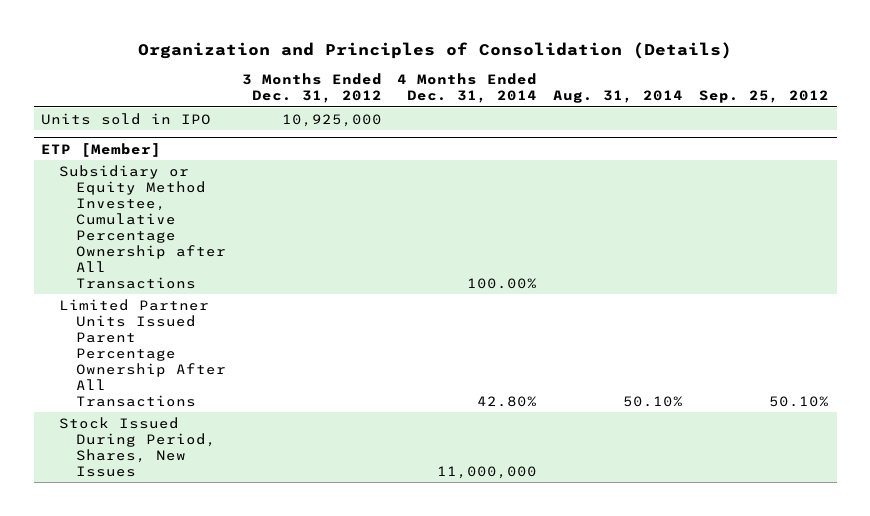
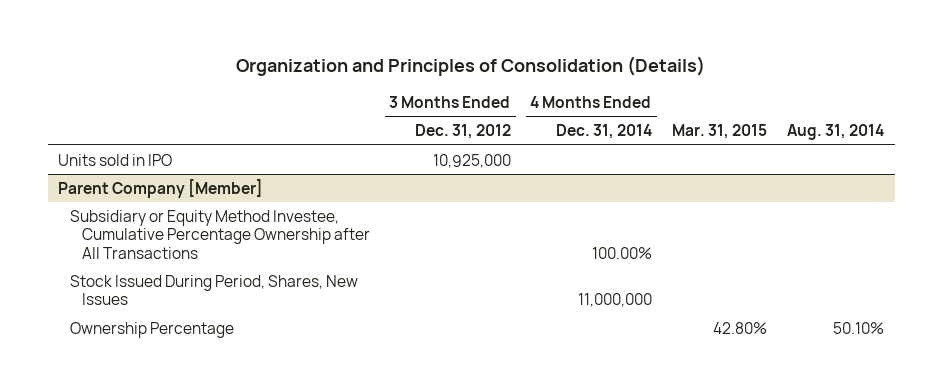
[699,90,830,104] Sep. 25, 2012 -> none
none -> [672,124,768,140] Mar. 31, 2015
[41,142,162,157] ETP [Member] -> [58,178,264,198] Parent Company [Member]
[58,298,226,407] Limited Partner Units Issued Parent Percentage Ownership After All Transactions -> none
none -> [69,321,234,338] Ownership Percentage

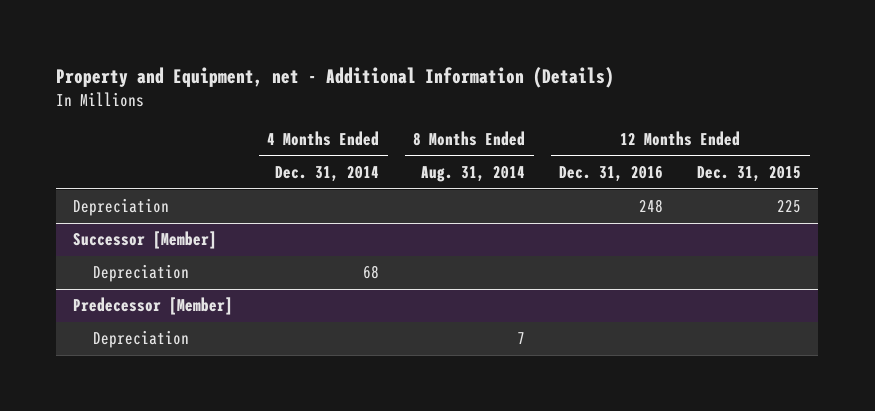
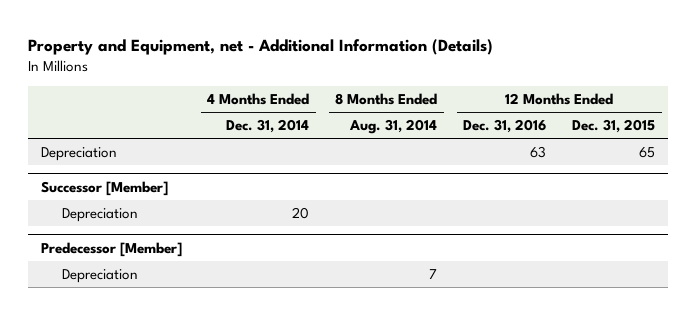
[639,199,664,214] 248 -> [530,146,547,159] 63
[777,200,802,214] 225 -> [639,147,656,159] 65
[363,265,380,280] 68 -> [292,207,310,220] 20

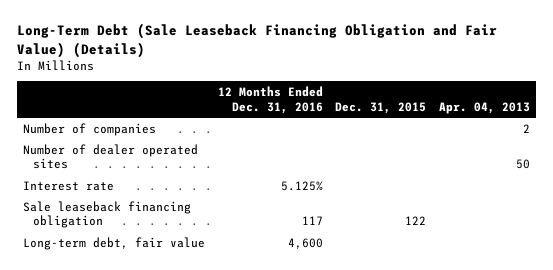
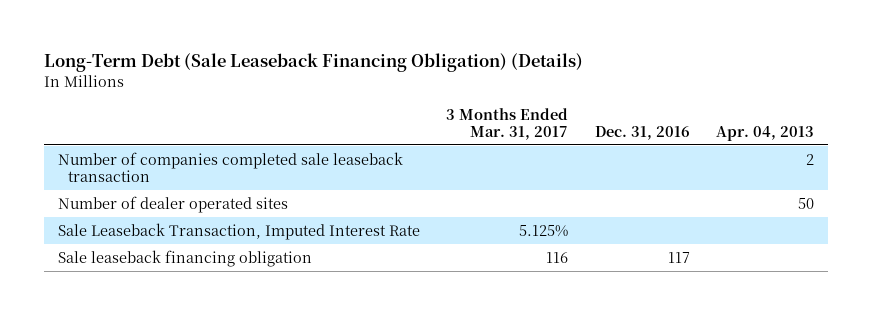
[17,23,498,58] Long-Term Debt (Sale Leaseback Financing Obligation and Fair Value) (Details) -> [44,52,584,72] Long-Term Debt (Sale Leaseback Financing Obligation) (Details)
[217,85,323,114] 12 Months Ended Dec. 31, 2016 -> none
[335,101,427,114] Dec. 31, 2015 -> none
none -> [446,107,569,140] 3 Months Ended Mar. 31, 2017
none -> [594,125,690,140] Dec. 31, 2016
[23,122,157,136] Number of companies -> [57,151,403,182] Number of companies completed sale leaseback transaction
[23,180,115,191] Interest rate -> [57,222,420,240] Sale Leaseback Transaction, Imputed Interest Rate
[23,236,206,250] Long-term debt, fair value -> none

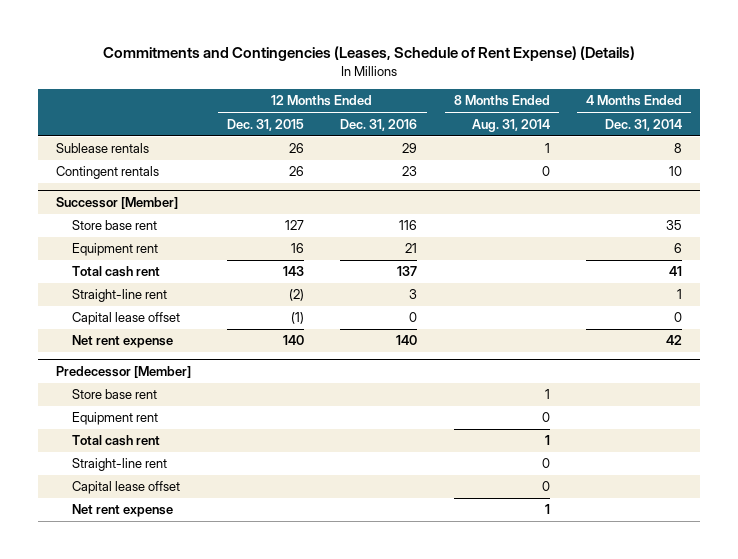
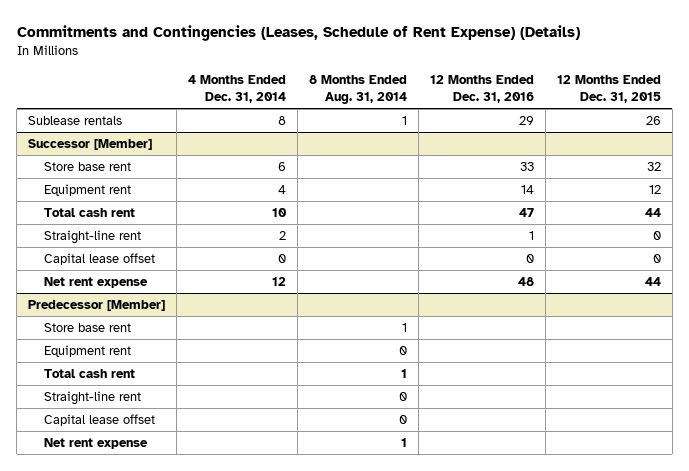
[56,166,160,180] Contingent rentals -> none
[285,220,305,231] 127 -> [646,162,661,172] 32
[399,220,418,231] 116 -> [519,162,534,172] 33
[665,220,682,231] 35 -> [277,162,286,172] 6
[291,243,305,254] 16 -> [648,185,661,195] 12
[405,243,418,254] 21 -> [520,185,534,195] 14
[673,243,682,254] 6 -> [277,185,286,195] 4
[283,266,305,277] 143 -> [644,208,661,218] 44
[397,266,418,277] 137 -> [518,208,534,218] 47
[668,266,682,277] 41 -> [271,208,287,218] 10
[289,289,305,302] (2) -> [652,231,661,241] 0
[409,289,418,300] 3 -> [528,231,534,241] 1
[676,289,682,300] 1 -> [278,231,286,241] 2
[291,312,305,325] (1) -> [652,254,661,264] 0
[283,335,305,346] 140 -> [644,277,661,287] 44
[396,335,418,346] 140 -> [517,277,534,287] 48
[665,335,682,346] 42 -> [271,277,286,287] 12

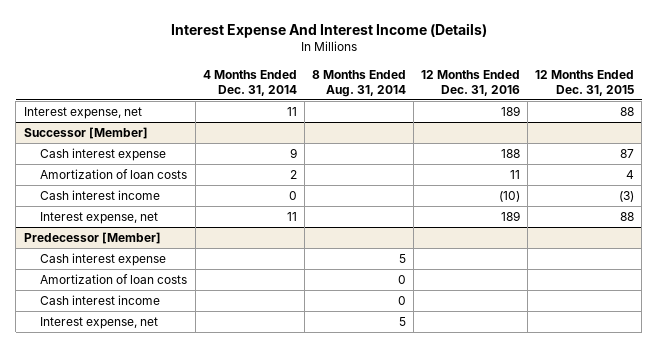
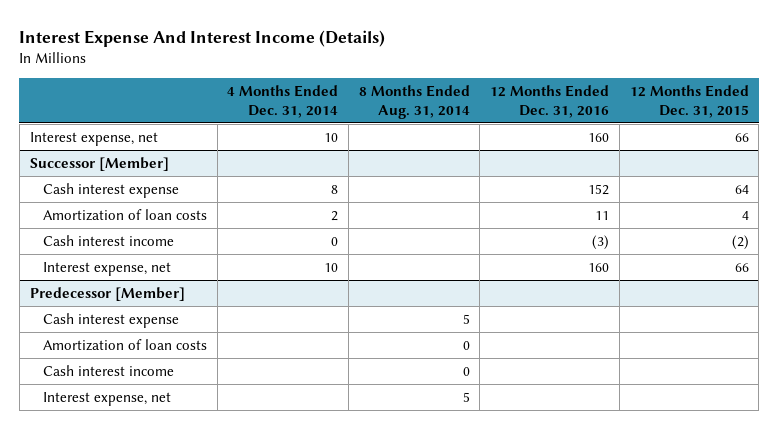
[286,106,297,116] 11 -> [324,132,339,142] 10
[501,105,521,116] 189 -> [588,132,610,142] 160
[620,106,635,116] 88 -> [734,132,749,142] 66
[289,147,297,158] 9 -> [331,184,339,194] 8
[501,148,521,158] 188 -> [588,183,610,195] 152
[620,148,635,158] 87 -> [734,184,749,194] 64
[499,190,521,202] (10) -> [592,234,610,250] (3)
[619,190,635,202] (3) -> [731,234,749,250] (2)
[286,211,297,221] 11 -> [324,262,339,272] 10
[501,210,521,221] 189 -> [588,262,610,272] 160
[620,211,635,221] 88 -> [734,262,749,272] 66

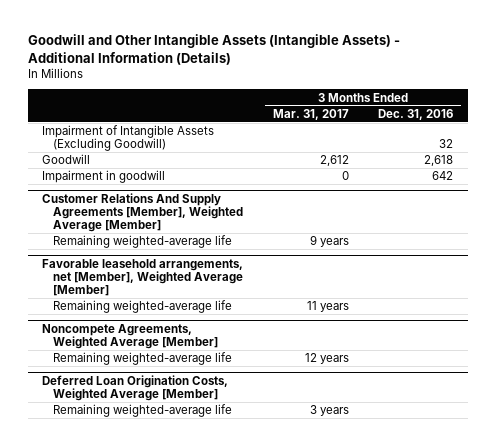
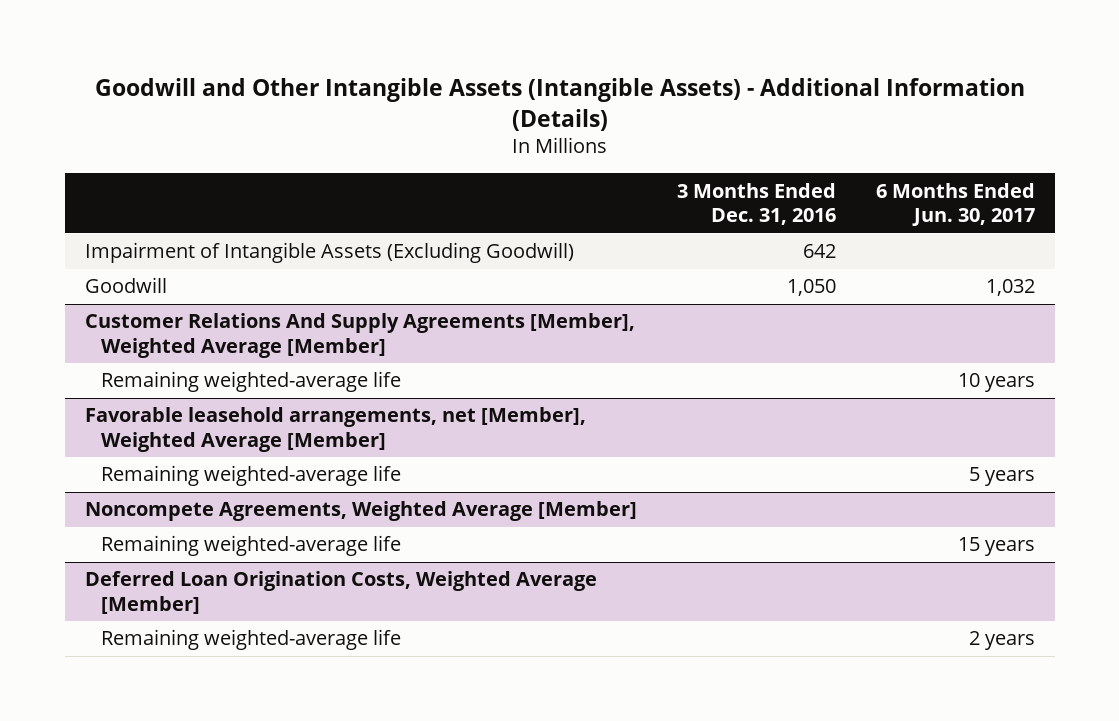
[272,108,349,120] Mar. 31, 2017 -> none
none -> [875,182,1035,227] 6 Months Ended Jun. 30, 2017
[42,170,166,184] Impairment in goodwill -> none
[439,139,454,149] 32 -> [802,244,836,259] 642
[424,155,454,167] 2,618 -> [786,279,836,297] 1,050

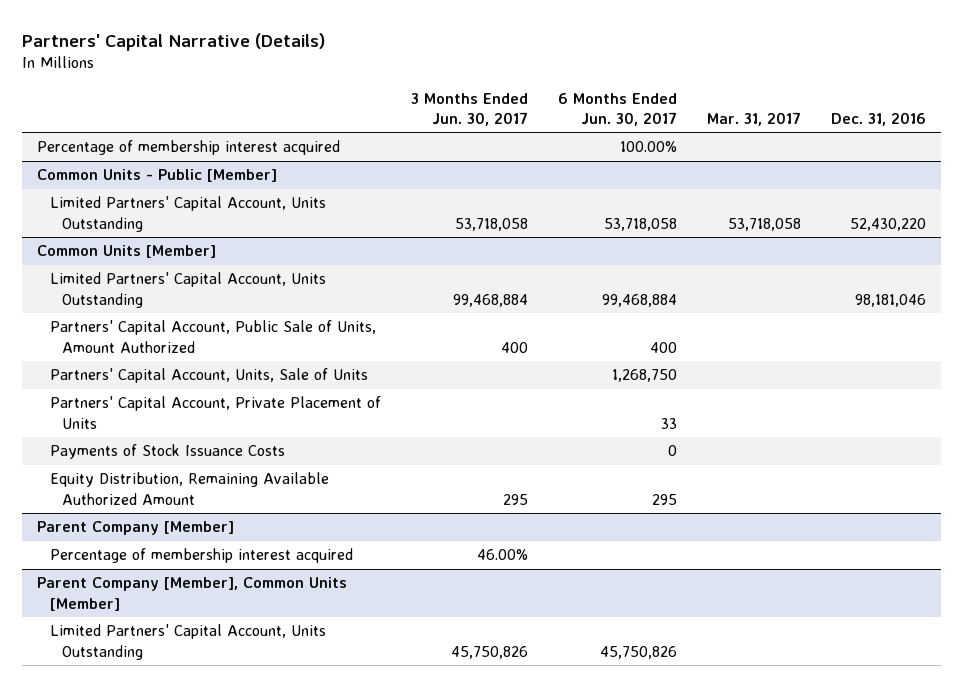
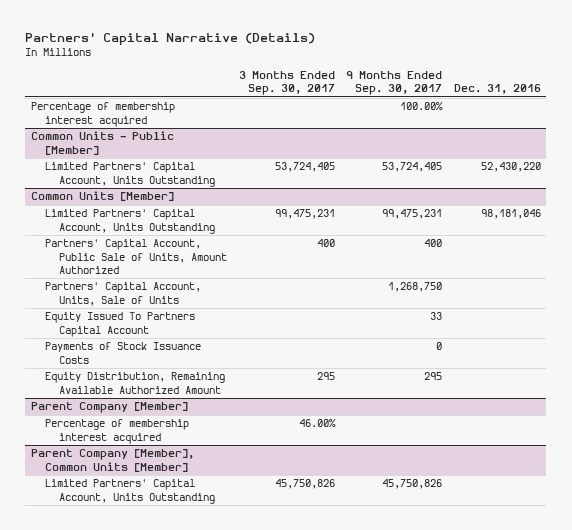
[410,92,528,126] 3 Months Ended Jun. 30, 2017 -> none
[558,92,678,126] 6 Months Ended Jun. 30, 2017 -> none
[707,111,802,126] Mar. 31, 2017 -> none
none -> [238,71,335,96] 3 Months Ended Sep. 30, 2017
none -> [346,71,443,96] 9 Months Ended Sep. 30, 2017
[49,396,381,429] Partners' Capital Account, Private Placement of Units -> [45,312,196,337] Equity Issued To Partners Capital Account

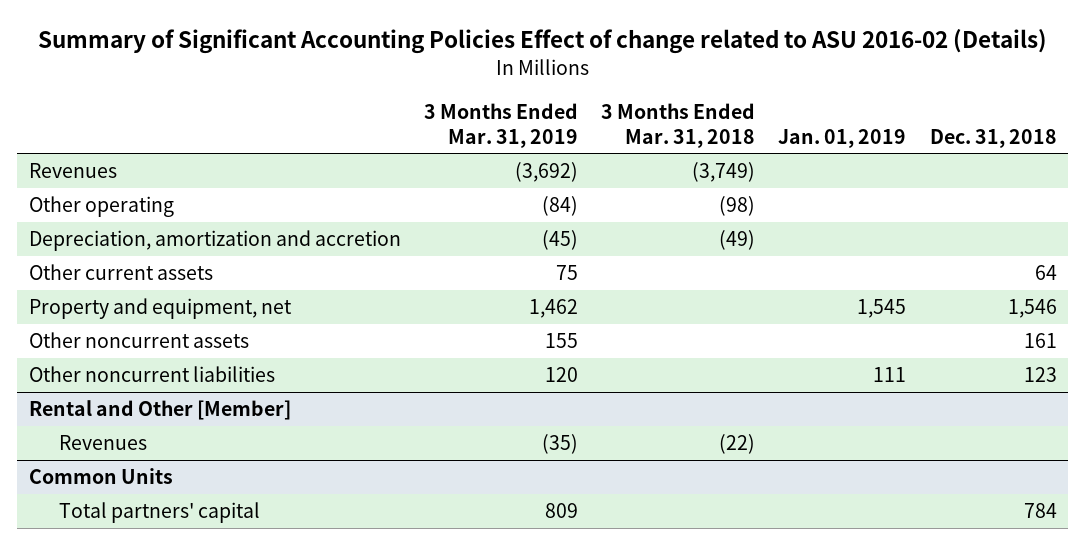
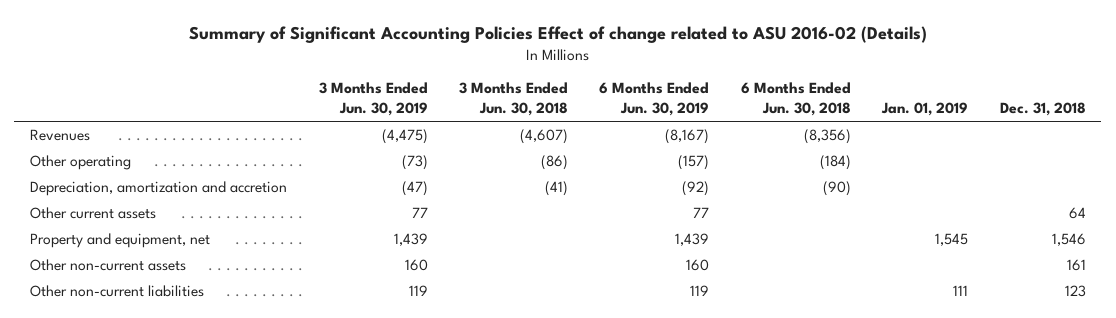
[424,102,579,148] 3 Months Ended Mar. 31, 2019 -> none
[601,102,756,148] 3 Months Ended Mar. 31, 2018 -> none
none -> [318,82,428,117] 3 Months Ended Jun. 30, 2019
none -> [458,82,568,117] 3 Months Ended Jun. 30, 2018
none -> [599,82,710,117] 6 Months Ended Jun. 30, 2019
none -> [740,82,851,117] 6 Months Ended Jun. 30, 2018
[28,400,291,421] Rental and Other [Member] -> none
[59,435,148,451] Revenues -> none
[28,468,173,485] Common Units -> none
[59,502,261,524] Total partners' capital -> none
[28,332,249,349] Other noncurrent assets -> [30,259,187,272] Other non-current assets
[28,366,275,383] Other noncurrent liabilities -> [30,285,205,298] Other non-current liabilities

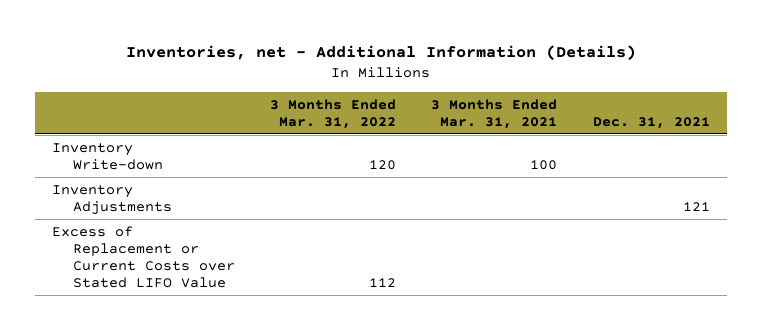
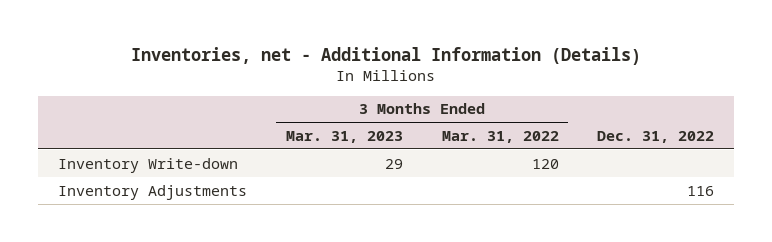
[431,98,558,129] 3 Months Ended Mar. 31, 2021 -> none
[592,116,710,129] Dec. 31, 2021 -> none
none -> [285,130,403,143] Mar. 31, 2023
none -> [597,130,715,143] Dec. 31, 2022
[52,225,236,288] Excess of Replacement or Current Costs over Stated LIFO Value -> none

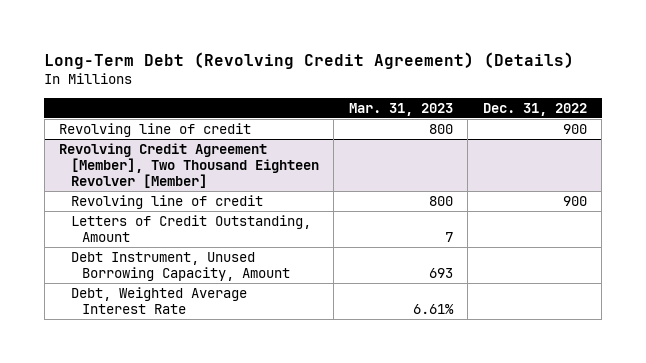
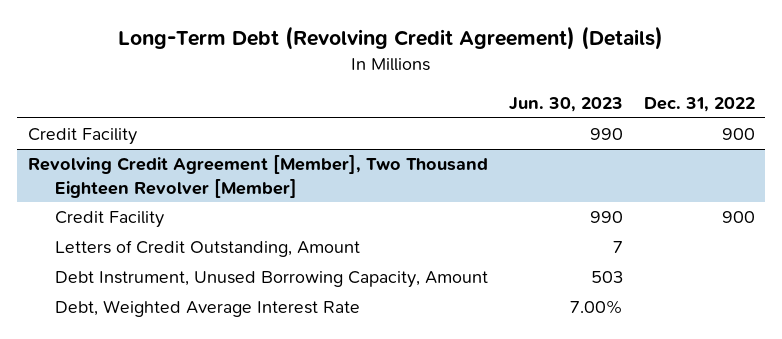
[348,102,453,116] Mar. 31, 2023 -> none
none -> [508,96,623,112] Jun. 30, 2023
[59,122,252,137] Revolving line of credit -> [27,128,137,146] Credit Facility
[70,194,263,209] Revolving line of credit -> [54,211,164,229] Credit Facility

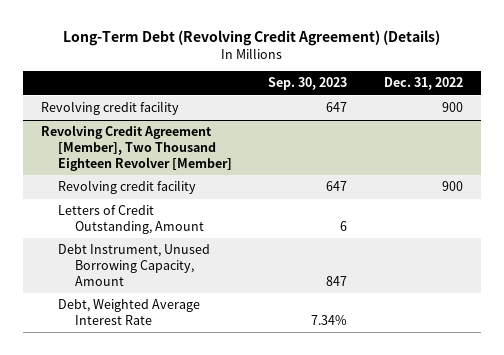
[508,96,623,112] Jun. 30, 2023 -> none
none -> [268,77,348,91] Sep. 30, 2023
[27,128,137,146] Credit Facility -> [41,101,180,116] Revolving credit facility
[54,211,164,229] Credit Facility -> [58,180,197,195] Revolving credit facility

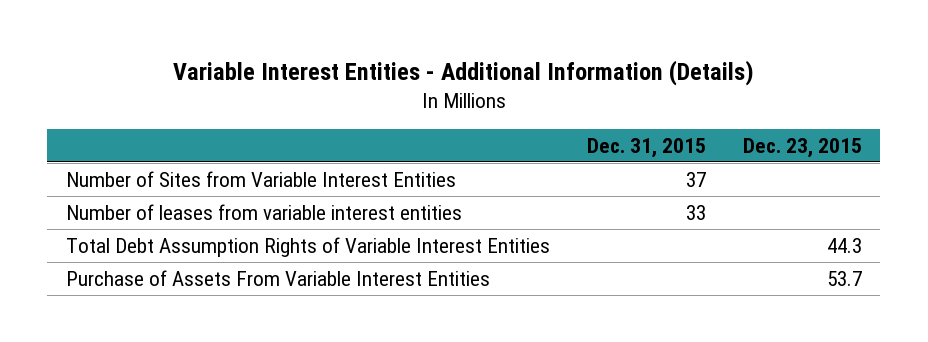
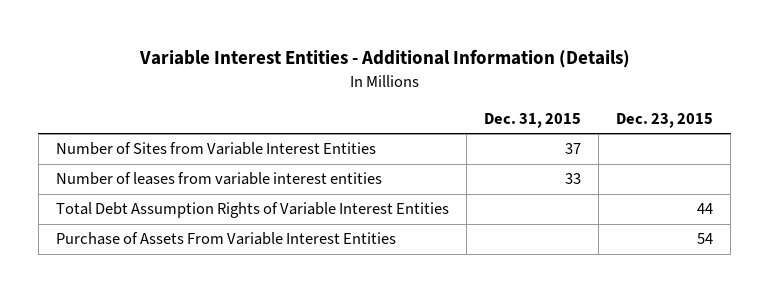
[826,238,862,254] 44.3 -> [697,203,714,215] 44
[826,271,862,287] 53.7 -> [697,233,714,245] 54

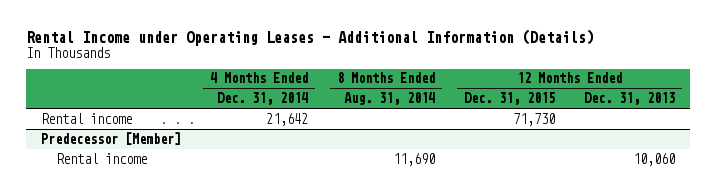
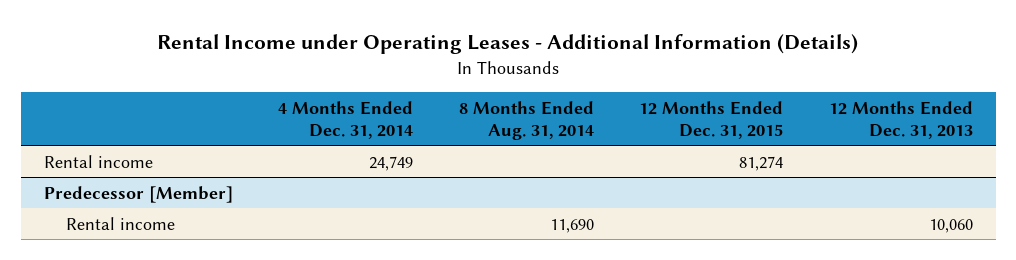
[265,112,308,126] 21,642 -> [369,155,414,171] 24,749
[513,112,556,126] 71,730 -> [739,155,784,171] 81,274

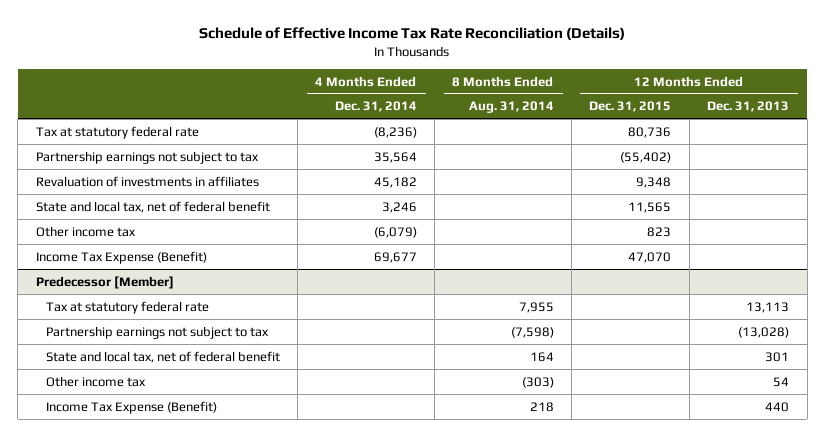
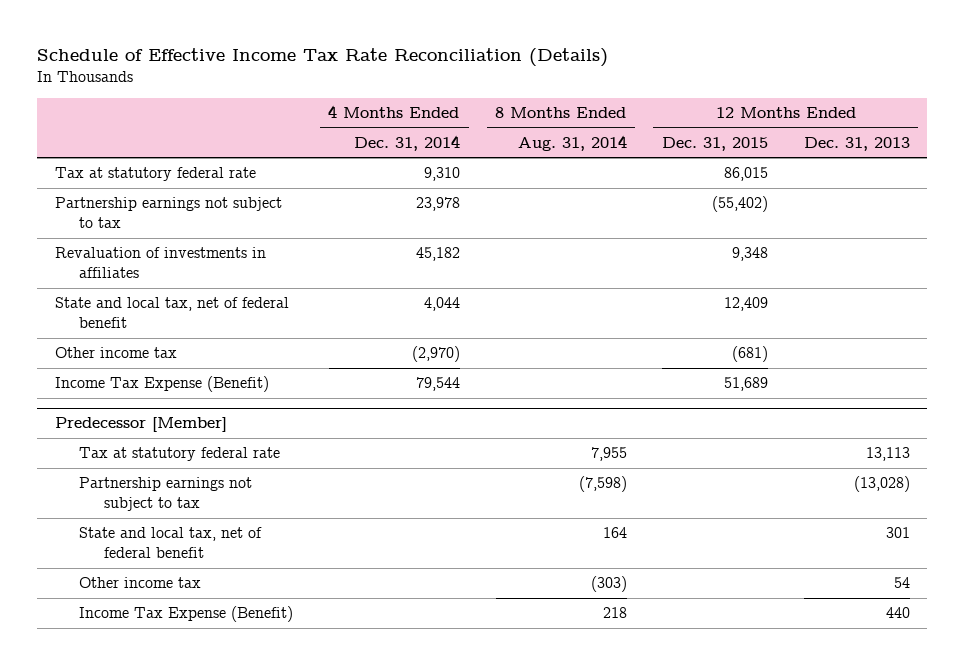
[373,126,417,138] (8,236) -> [423,167,460,182] 9,310
[628,126,672,138] 80,736 -> [724,167,769,182] 86,015
[373,151,417,163] 35,564 -> [415,197,460,212] 23,978
[381,201,417,213] 3,246 -> [423,297,460,312] 4,044
[628,201,672,213] 11,565 -> [724,297,769,312] 12,409
[373,226,417,238] (6,079) -> [411,346,460,363] (2,970)
[647,226,672,237] 823 -> [732,346,769,363] (681)
[373,251,417,263] 69,677 -> [415,377,460,392] 79,544
[628,251,672,263] 47,070 -> [724,377,769,392] 51,689

